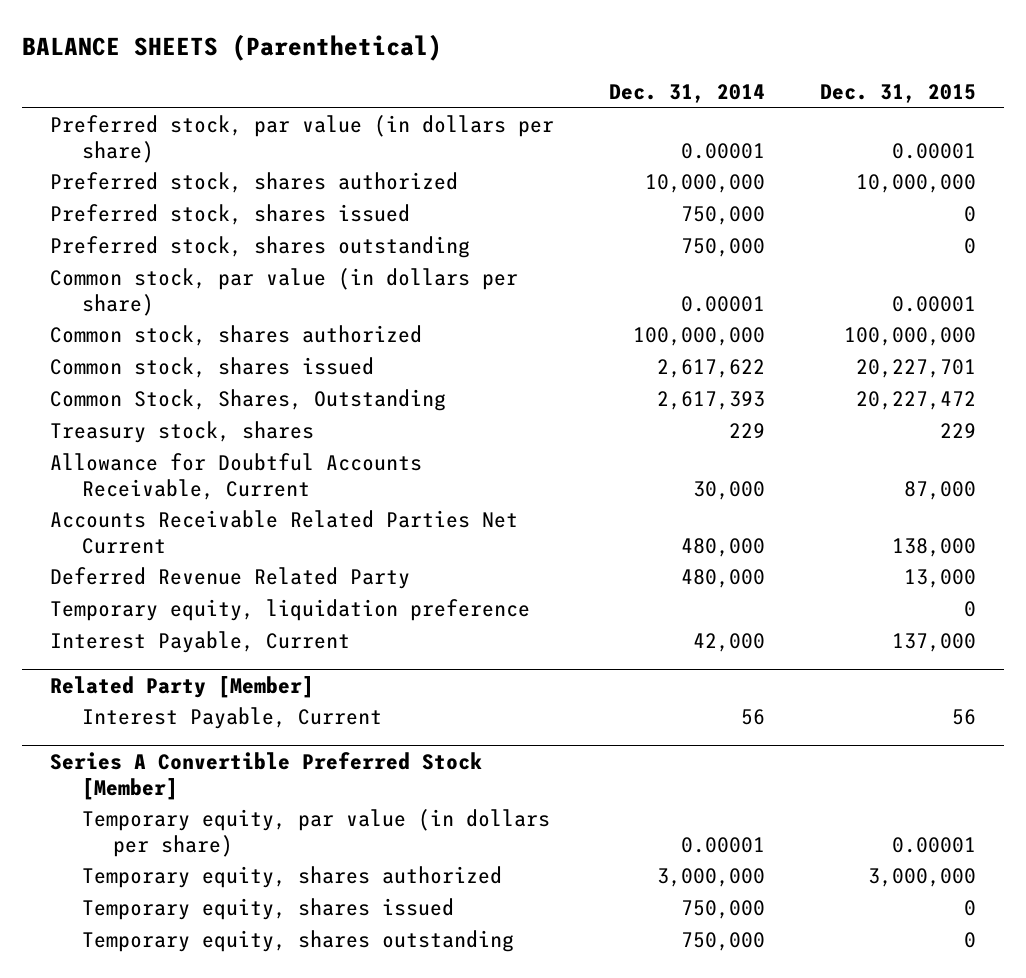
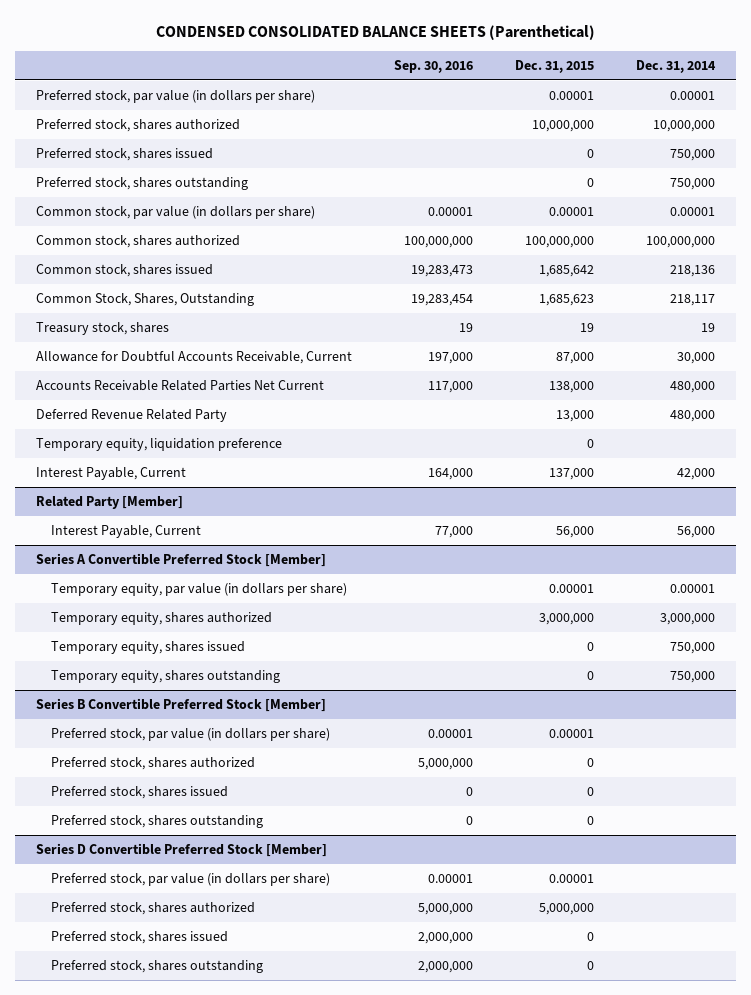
[22,34,443,62] BALANCE SHEETS (Parenthetical) -> [155,25,595,41] CONDENSED CONSOLIDATED BALANCE SHEETS (Parenthetical)
none -> [394,60,474,74] Sep. 30, 2016
[657,359,766,379] 2,617,622 -> [669,265,715,278] 218,136
[856,359,977,379] 20,227,701 -> [539,265,595,278] 1,685,642
[657,391,766,411] 2,617,393 -> [669,294,715,307] 218,117
[856,391,977,411] 20,227,472 -> [539,294,595,307] 1,685,623
[729,423,766,439] 229 -> [700,323,715,333] 19
[940,423,977,439] 229 -> [580,323,595,333] 19
[741,709,766,726] 56 -> [676,526,715,539] 56,000
[952,709,977,726] 56 -> [556,526,595,539] 56,000
none -> [36,698,327,713] Series B Convertible Preferred Stock [Member]
none -> [50,728,330,742] Preferred stock, par value (in dollars per share)
none -> [50,757,255,771] Preferred stock, shares authorized
none -> [50,786,228,800] Preferred stock, shares issued
none -> [50,815,263,829] Preferred stock, shares outstanding
none -> [36,843,328,858] Series D Convertible Preferred Stock [Member]
none -> [50,873,330,887] Preferred stock, par value (in dollars per share)
none -> [50,902,255,916] Preferred stock, shares authorized
none -> [50,931,228,945] Preferred stock, shares issued
none -> [50,960,263,974] Preferred stock, shares outstanding

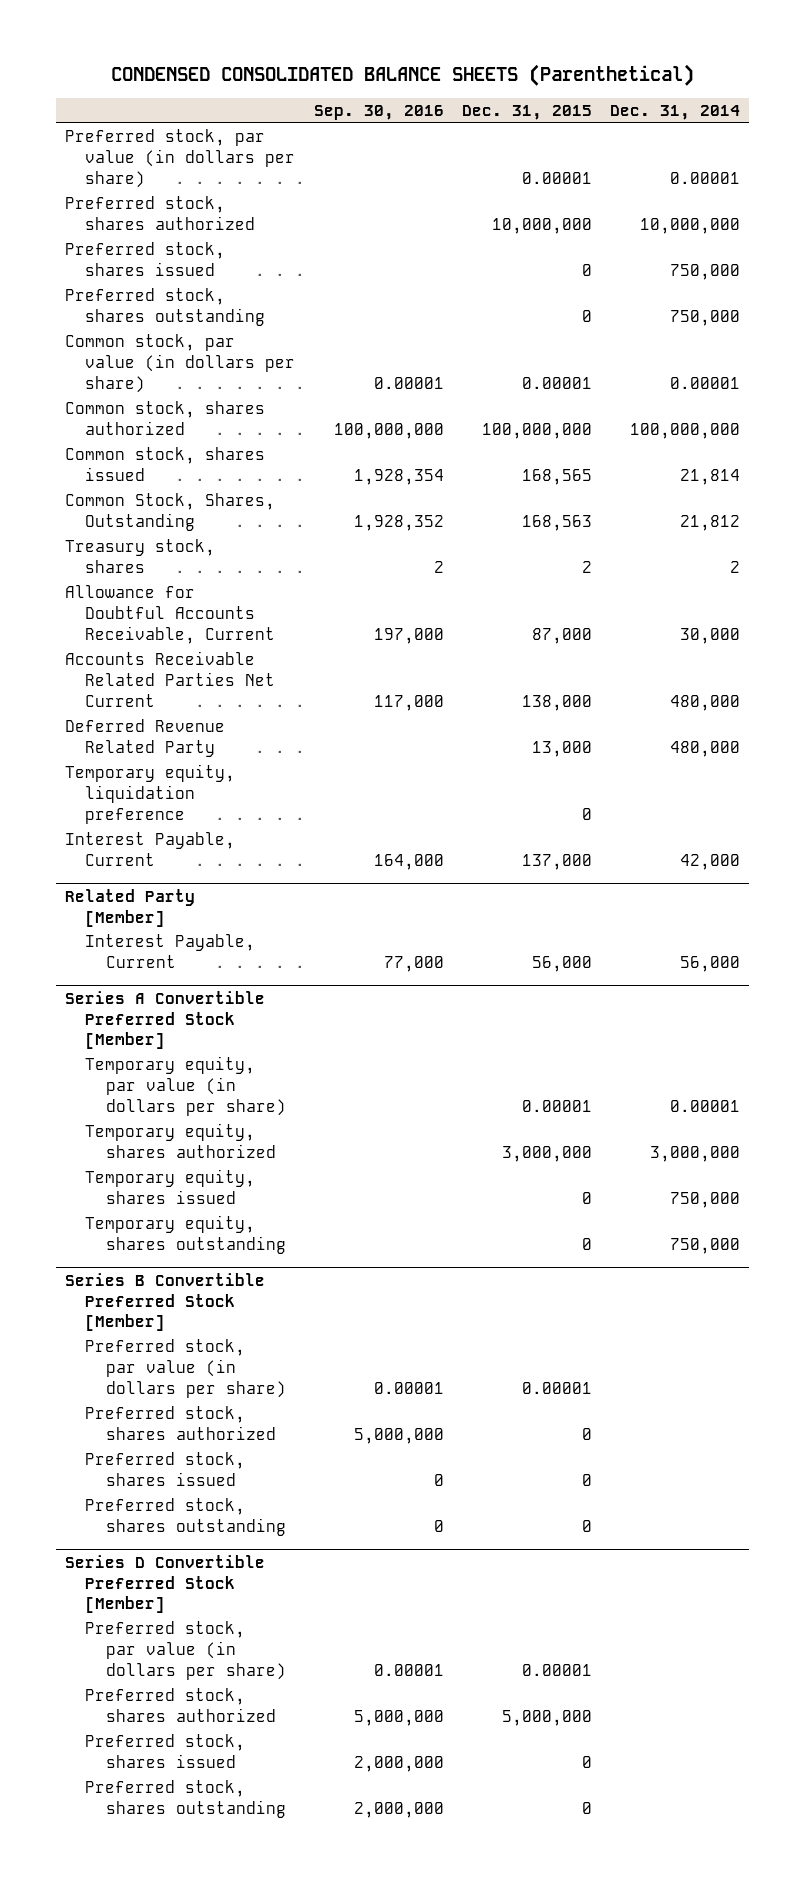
[411,265,474,278] 19,283,473 -> [353,469,444,486] 1,928,354
[539,265,595,278] 1,685,642 -> [521,469,592,486] 168,565
[669,265,715,278] 218,136 -> [679,469,740,486] 21,814
[411,294,474,307] 19,283,454 -> [353,515,444,532] 1,928,352
[539,294,595,307] 1,685,623 -> [521,515,592,532] 168,563
[669,294,715,307] 218,117 -> [679,515,740,532] 21,812
[459,323,474,333] 19 -> [433,561,444,574] 2
[580,323,595,333] 19 -> [581,561,592,574] 2
[700,323,715,333] 19 -> [729,561,740,574] 2

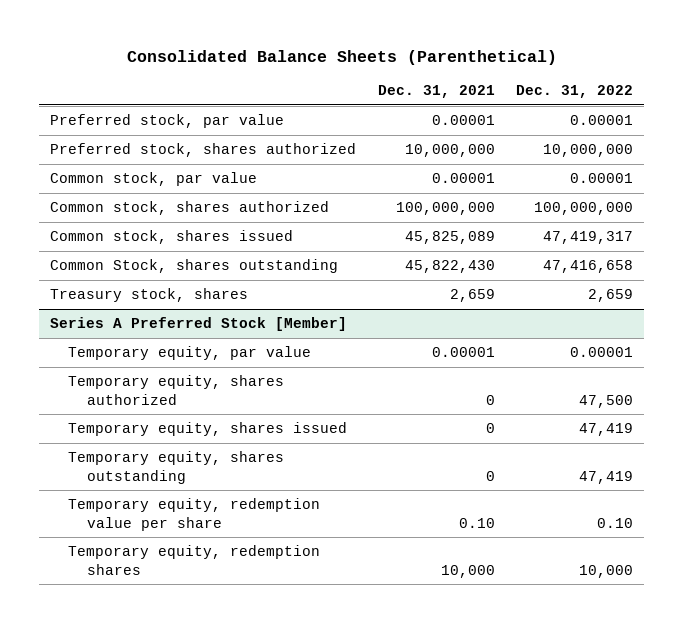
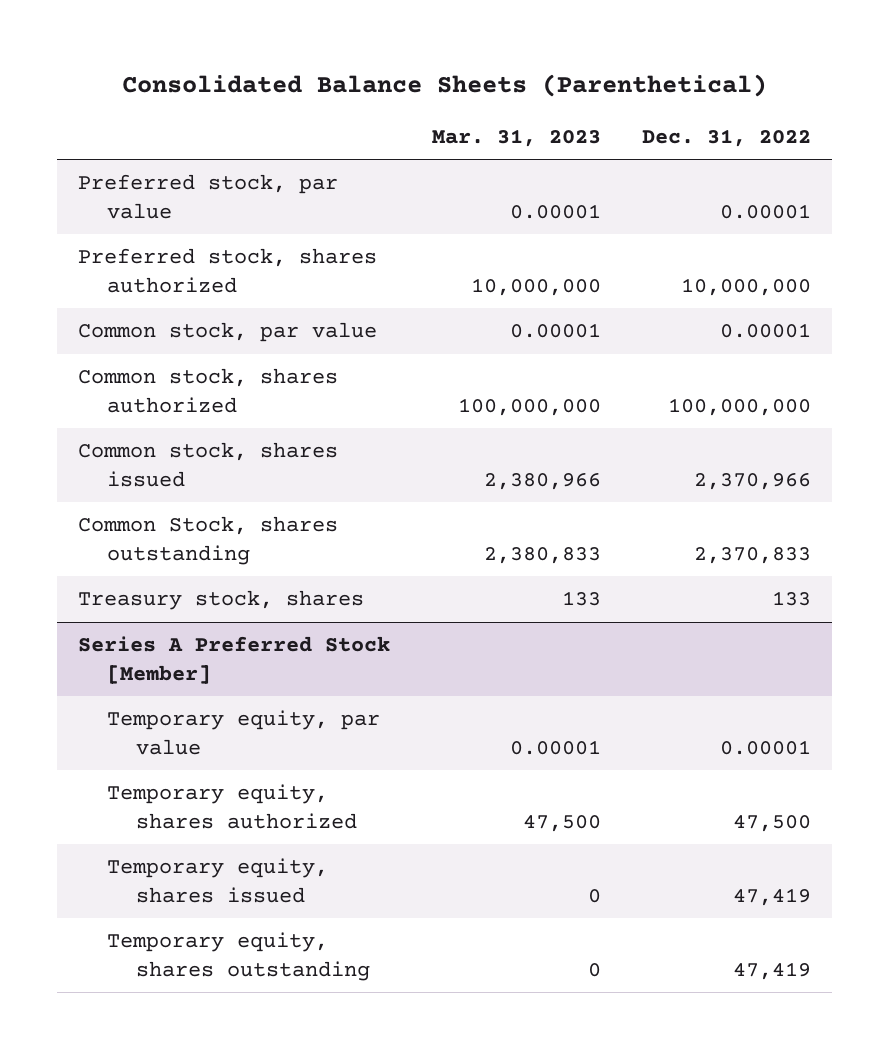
[377,85,495,99] Dec. 31, 2021 -> none
none -> [431,128,601,147] Mar. 31, 2023
[543,231,634,245] 47,419,317 -> [693,472,811,490] 2,370,966
[543,260,634,274] 47,416,658 -> [693,546,811,564] 2,370,833
[588,289,634,303] 2,659 -> [771,591,811,607] 133
[68,498,321,531] Temporary equity, redemption value per share -> none
[68,545,321,575] Temporary equity, redemption shares -> none

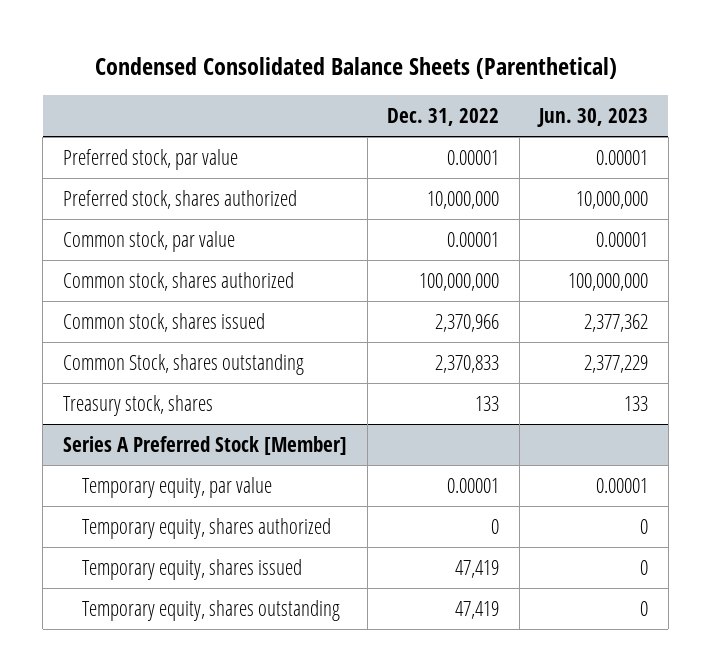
[121,73,767,97] Consolidated Balance Sheets (Parenthetical) -> [94,56,617,79] Condensed Consolidated Balance Sheets (Parenthetical)
[431,128,601,147] Mar. 31, 2023 -> none
none -> [537,108,649,128] Jun. 30, 2023
[732,814,811,832] 47,500 -> [491,518,500,534] 0

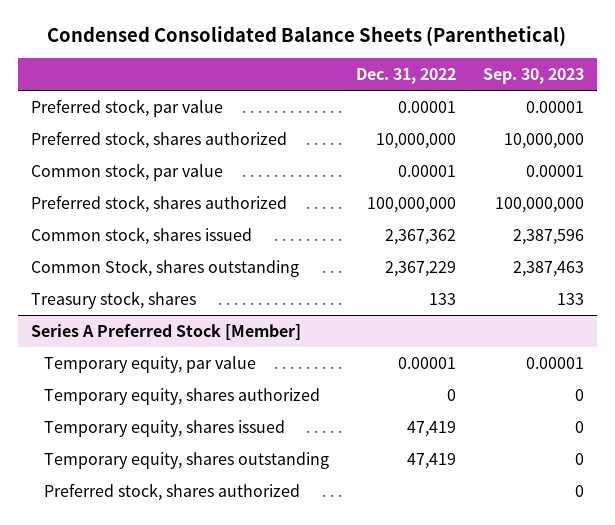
[537,108,649,128] Jun. 30, 2023 -> none
none -> [482,68,584,85] Sep. 30, 2023
[62,271,294,291] Common stock, shares authorized -> [31,194,288,213] Preferred stock, shares authorized
[435,313,500,332] 2,370,966 -> [384,228,456,245] 2,367,362
[435,354,500,373] 2,370,833 -> [384,260,456,277] 2,367,229
none -> [43,482,300,501] Preferred stock, shares authorized

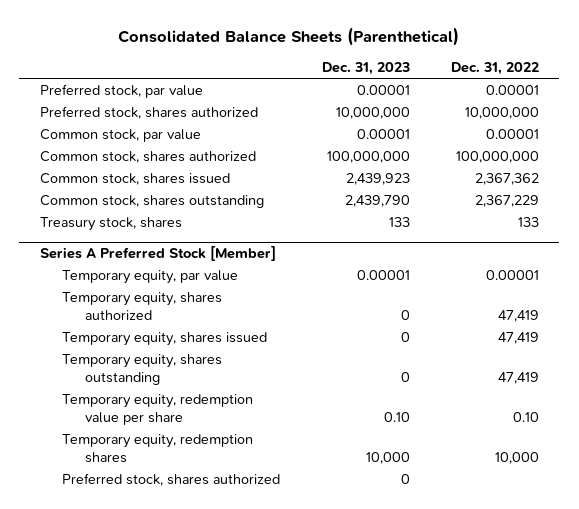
[47,26,567,47] Condensed Consolidated Balance Sheets (Parenthetical) -> [118,26,460,46] Consolidated Balance Sheets (Parenthetical)
[482,68,584,85] Sep. 30, 2023 -> none
none -> [321,62,410,76] Dec. 31, 2023
[31,194,288,213] Preferred stock, shares authorized -> [39,150,256,163] Common stock, shares authorized
[31,258,300,277] Common Stock, shares outstanding -> [39,194,264,208] Common stock, shares outstanding
[446,388,456,401] 0 -> [497,310,539,323] 47,419
none -> [62,393,254,426] Temporary equity, redemption value per share
none -> [62,433,254,464] Temporary equity, redemption shares

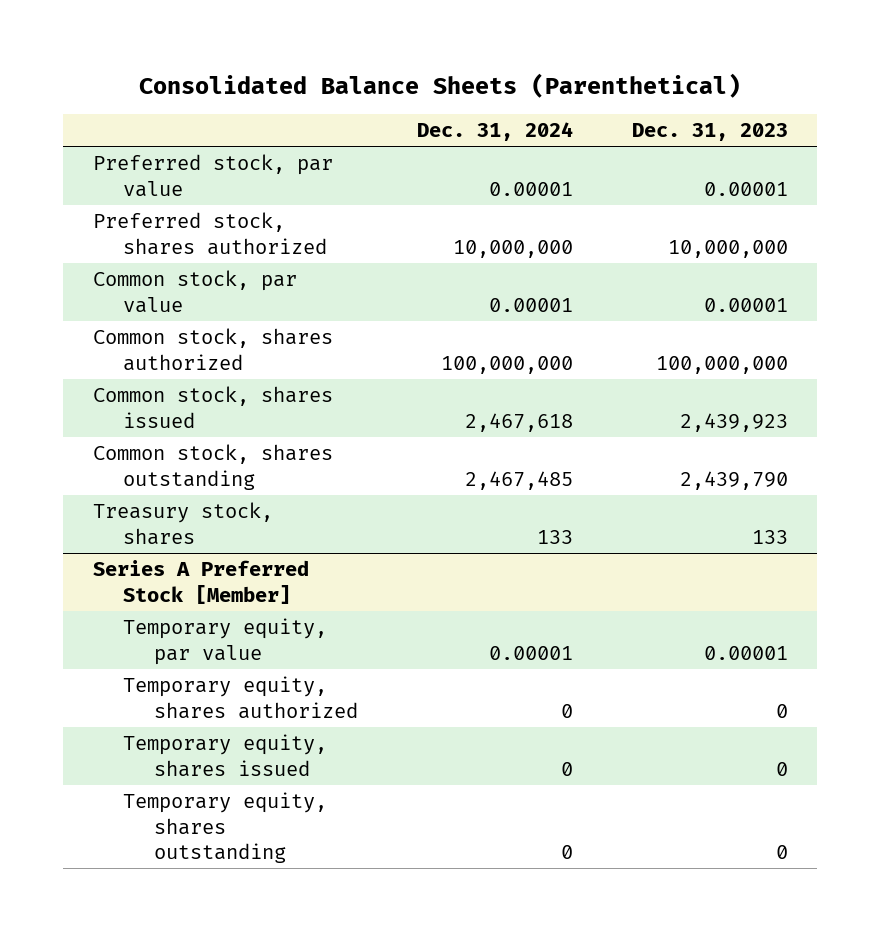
[450,62,539,76] Dec. 31, 2022 -> none
none -> [416,122,573,142] Dec. 31, 2024
[62,393,254,426] Temporary equity, redemption value per share -> none
[62,433,254,464] Temporary equity, redemption shares -> none
[62,472,281,486] Preferred stock, shares authorized -> none

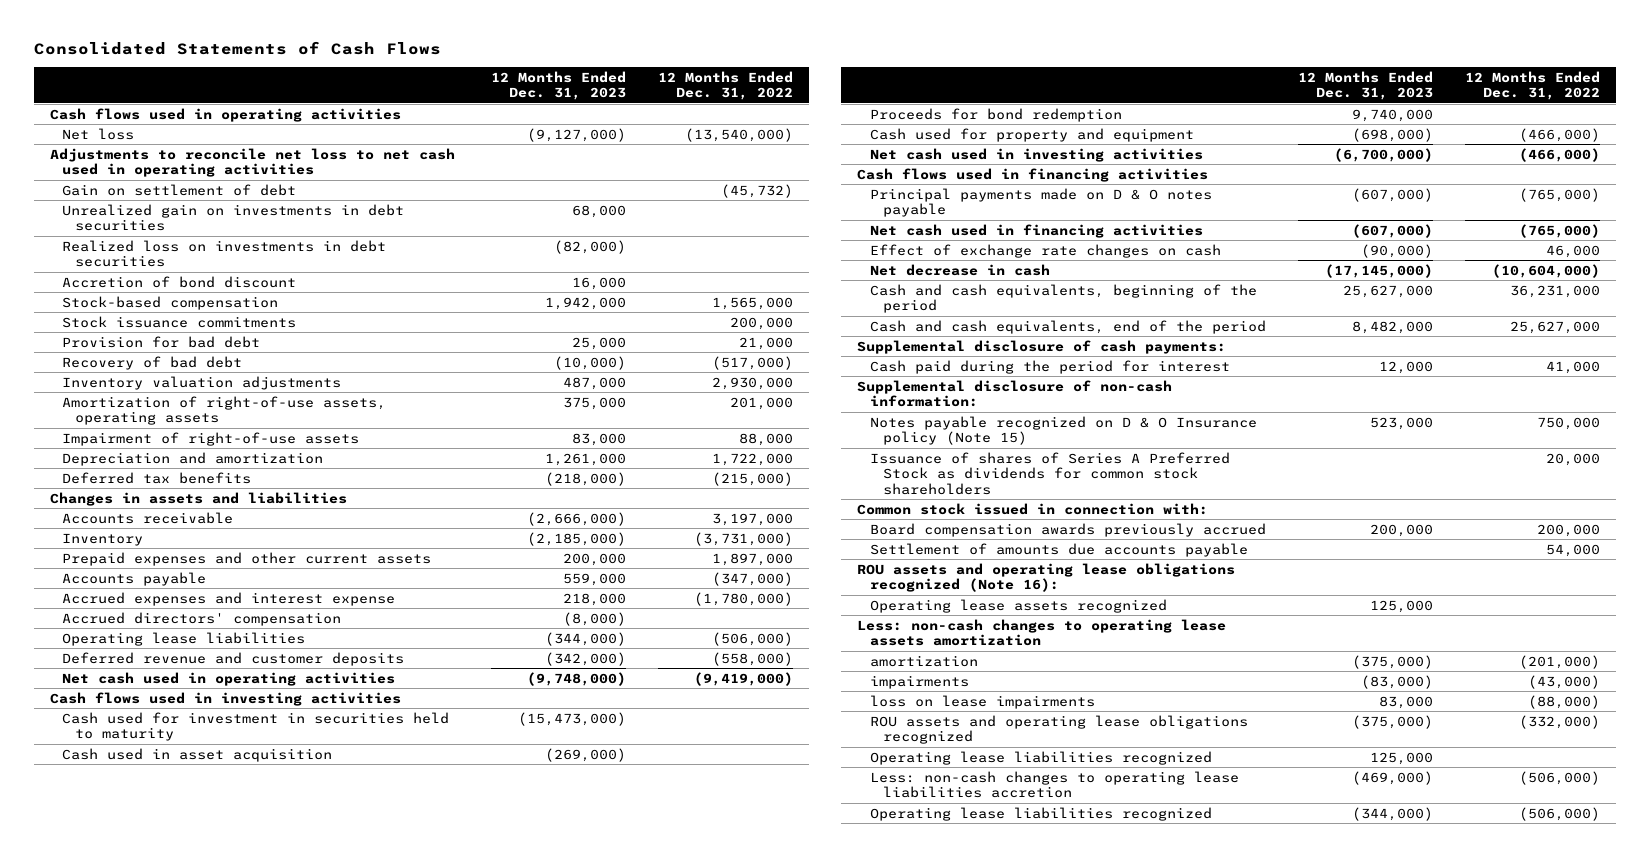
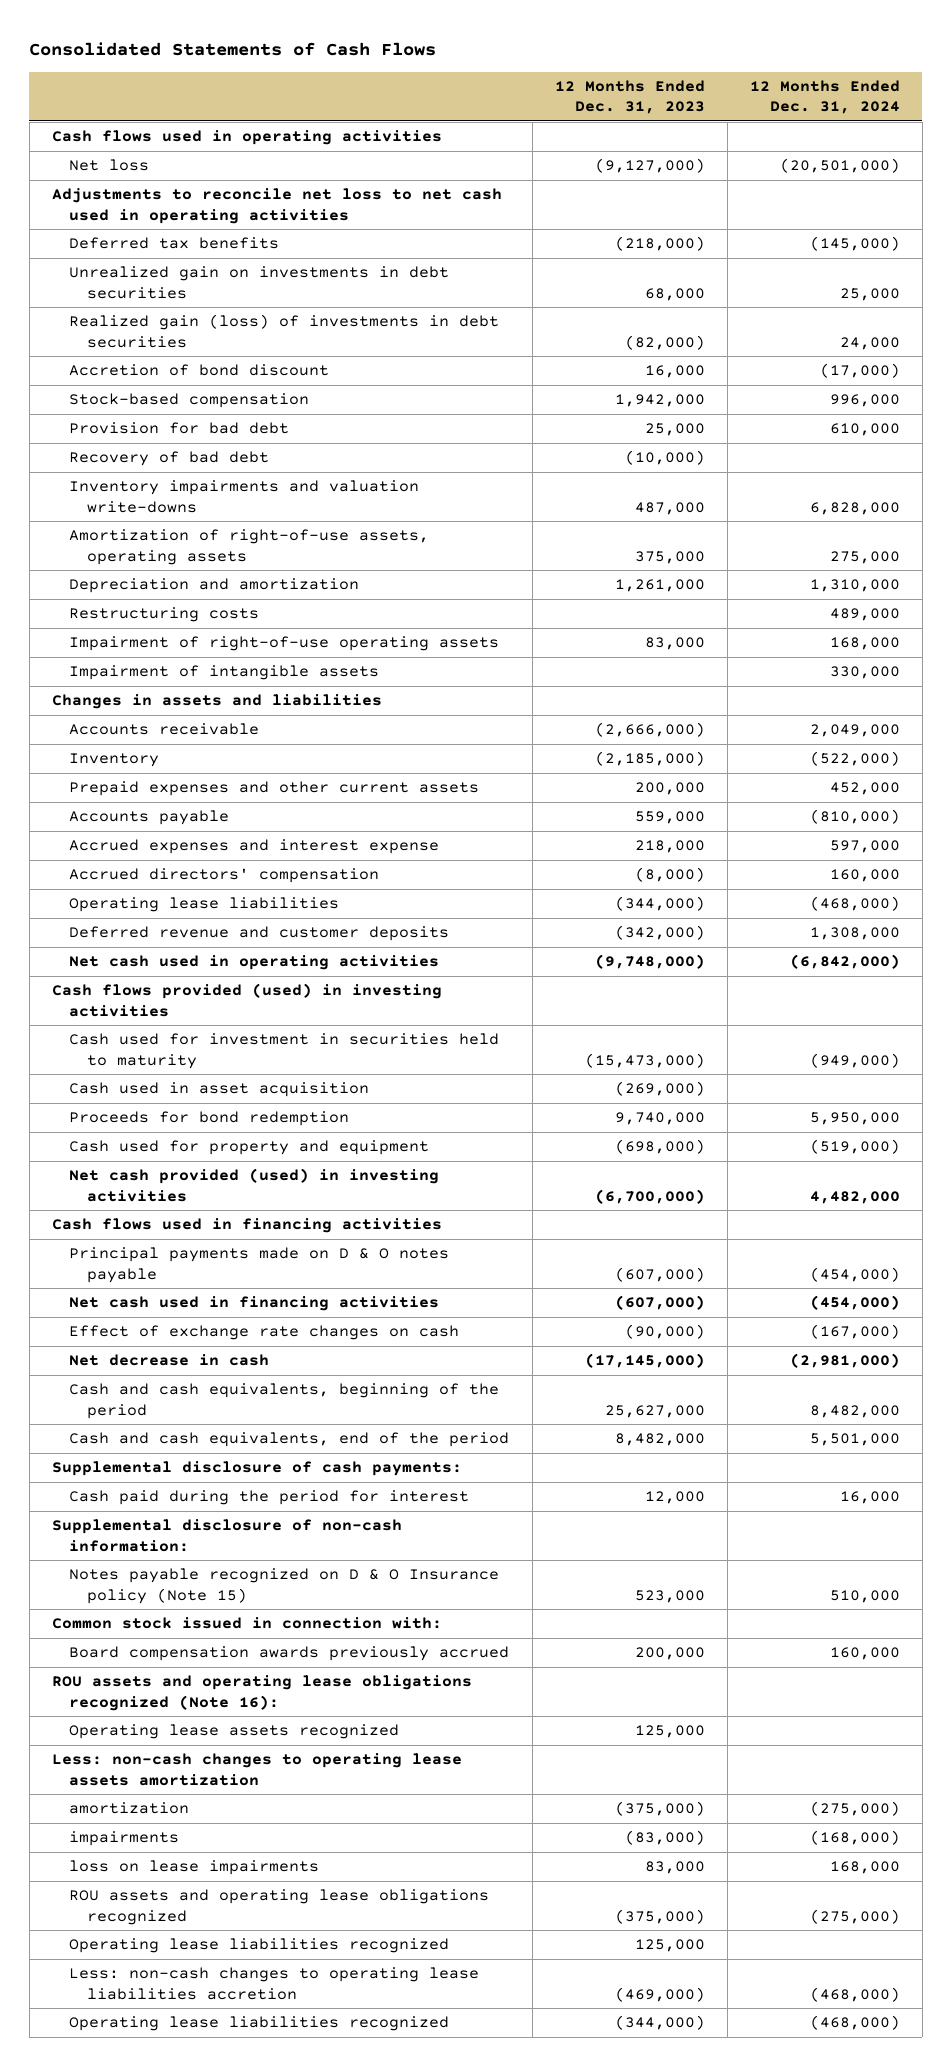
[657,70,793,101] 12 Months Ended Dec. 31, 2022 -> none
none -> [749,79,900,115] 12 Months Ended Dec. 31, 2024
[62,183,297,196] Gain on settlement of debt -> none
[62,471,252,484] Deferred tax benefits -> [69,237,280,250] Deferred tax benefits
[62,239,387,268] Realized loss on investments in debt securities -> [69,314,500,348] Realized gain (loss) of investments in debt securities
[62,315,297,328] Stock issuance commitments -> none
[62,375,342,390] Inventory valuation adjustments -> [69,480,420,513] Inventory impairments and valuation write-downs
[62,431,360,446] Impairment of right-of-use assets -> none
none -> [69,607,260,623] Restructuring costs
none -> [69,636,500,652] Impairment of right-of-use operating assets
none -> [69,665,380,681] Impairment of intangible assets
[49,691,401,706] Cash flows used in investing activities -> [51,983,442,1017] Cash flows provided (used) in investing activities
[869,147,1203,162] Net cash used in investing activities -> [69,1168,440,1202] Net cash provided (used) in investing activities
[869,451,1230,495] Issuance of shares of Series A Preferred Stock as dividends for common stock shareholders -> none
[869,542,1248,557] Settlement of amounts due accounts payable -> none

